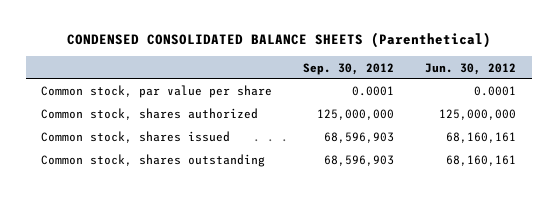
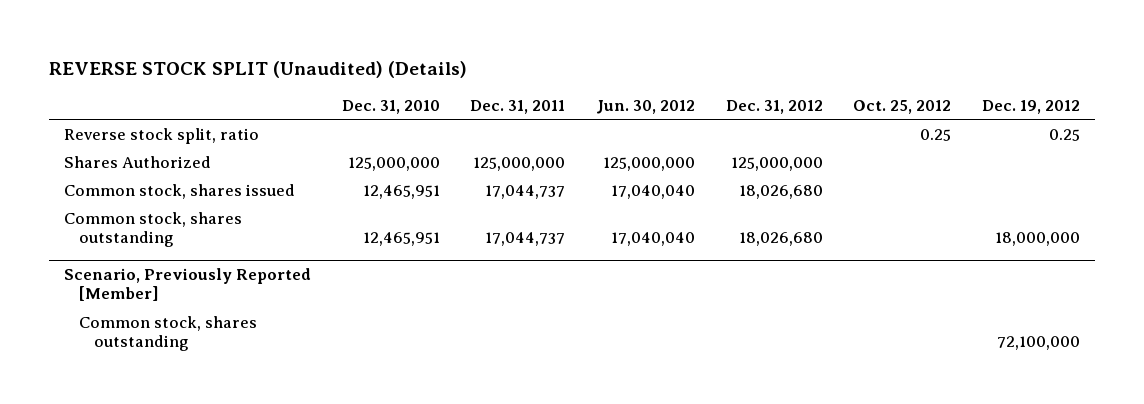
[66,32,491,49] CONDENSED CONSOLIDATED BALANCE SHEETS (Parenthetical) -> [48,60,467,78] REVERSE STOCK SPLIT (Unaudited) (Details)
[303,62,395,75] Sep. 30, 2012 -> none
none -> [341,100,440,115] Dec. 31, 2010
none -> [470,100,566,115] Dec. 31, 2011
none -> [725,100,823,115] Dec. 31, 2012
none -> [853,100,952,115] Oct. 25, 2012
none -> [981,100,1080,115] Dec. 19, 2012
[41,85,273,99] Common stock, par value per share -> none
none -> [64,127,260,144] Reverse stock split, ratio
[41,108,259,121] Common stock, shares authorized -> [64,155,212,168] Shares Authorized
[446,132,517,144] 68,160,161 -> [610,184,695,199] 17,040,040
[446,155,517,167] 68,160,161 -> [610,231,695,246] 17,040,040
none -> [64,268,312,302] Scenario, Previously Reported [Member]
none -> [79,315,258,351] Common stock, shares outstanding

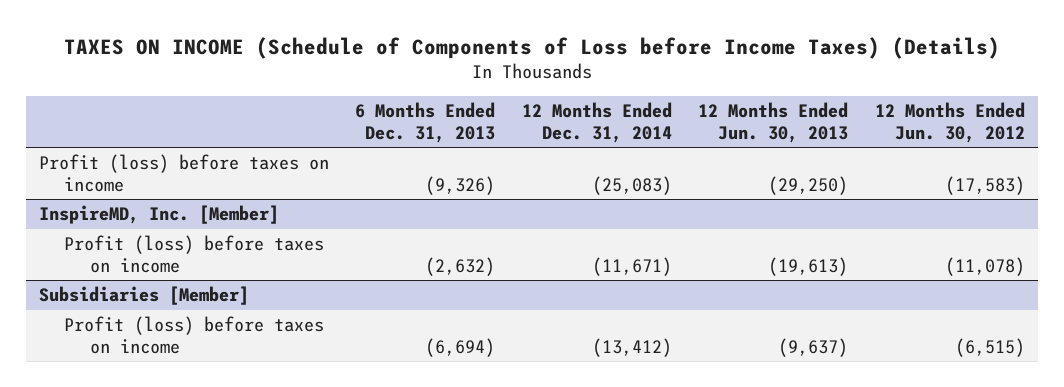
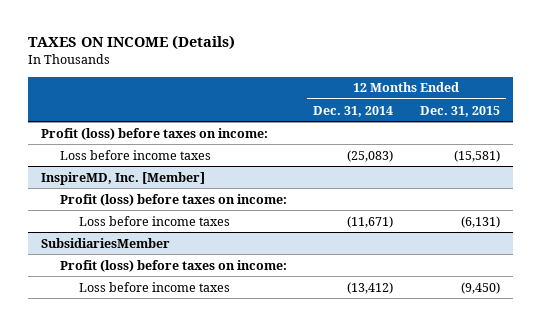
[63,36,1000,59] TAXES ON INCOME (Schedule of Components of Loss before Income Taxes) (Details) -> [27,35,235,51] TAXES ON INCOME (Details)
[355,101,496,143] 6 Months Ended Dec. 31, 2013 -> none
[698,101,849,143] 12 Months Ended Jun. 30, 2013 -> none
[874,101,1025,143] 12 Months Ended Jun. 30, 2012 -> none
none -> [419,105,500,117] Dec. 31, 2015
none -> [40,127,268,140] Profit (loss) before taxes on income:
[38,154,329,192] Profit (loss) before taxes on income -> [59,149,211,160] Loss before income taxes
none -> [59,193,287,206] Profit (loss) before taxes on income:
[64,235,325,273] Profit (loss) before taxes on income -> [78,215,230,226] Loss before income taxes
[38,286,249,306] Subsidiaries [Member] -> [40,237,170,248] SubsidiariesMember
none -> [59,259,287,272] Profit (loss) before taxes on income:
[64,316,325,354] Profit (loss) before taxes on income -> [78,281,230,292] Loss before income taxes

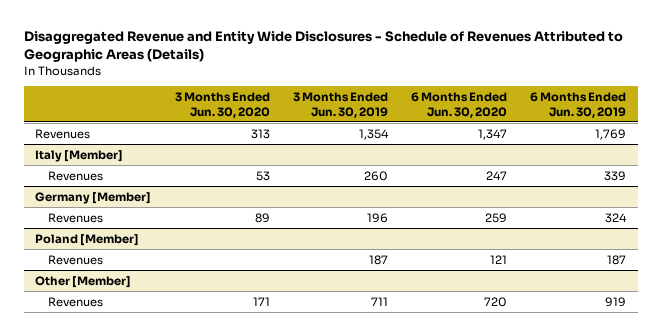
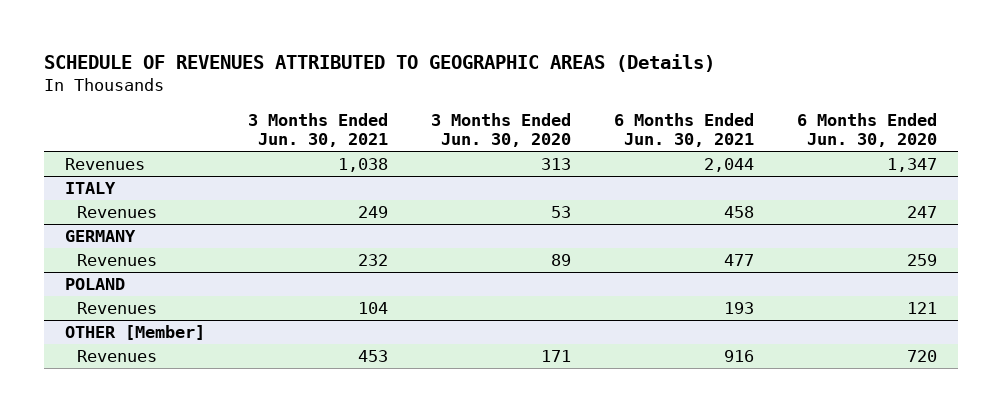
[23,31,623,63] Disaggregated Revenue and Entity Wide Disclosures - Schedule of Revenues Attributed to Geographic Areas (Details) -> [43,54,715,73] SCHEDULE OF REVENUES ATTRIBUTED TO GEOGRAPHIC AREAS (Details)
[292,91,388,118] 3 Months Ended Jun. 30, 2019 -> none
[530,91,627,118] 6 Months Ended Jun. 30, 2019 -> none
none -> [247,112,388,148] 3 Months Ended Jun. 30, 2021
none -> [613,112,754,148] 6 Months Ended Jun. 30, 2021
[35,149,124,162] Italy [Member] -> [65,182,117,195] ITALY
[35,191,152,204] Germany [Member] -> [65,230,137,243] GERMANY
[35,233,140,246] Poland [Member] -> [65,278,126,291] POLAND
[35,275,132,288] Other [Member] -> [65,325,206,341] OTHER [Member]

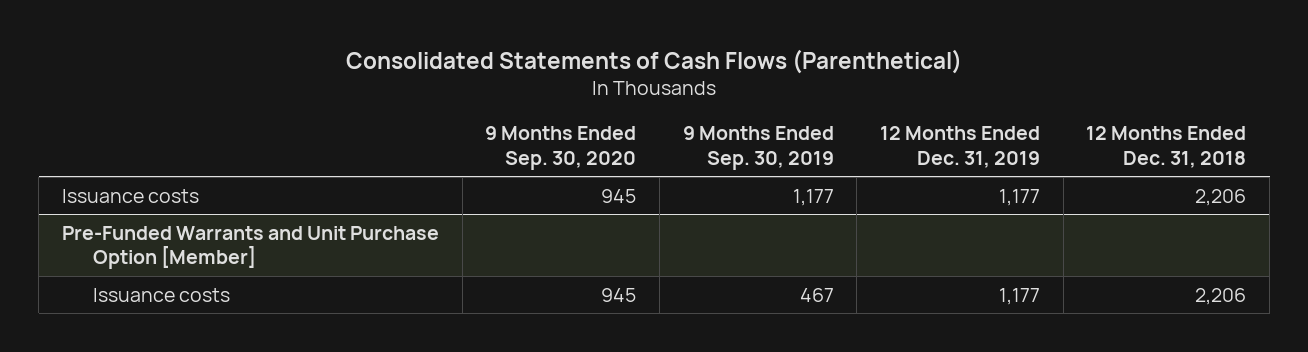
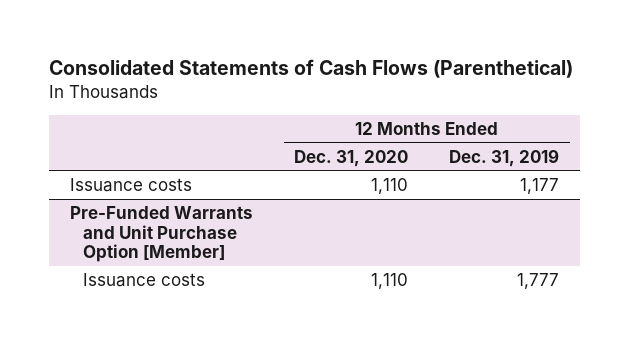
[485,126,637,170] 9 Months Ended Sep. 30, 2020 -> none
[682,126,834,170] 9 Months Ended Sep. 30, 2019 -> none
[1086,126,1247,168] 12 Months Ended Dec. 31, 2018 -> none
none -> [294,149,409,167] Dec. 31, 2020
[999,287,1041,305] 1,177 -> [517,272,560,289] 1,777

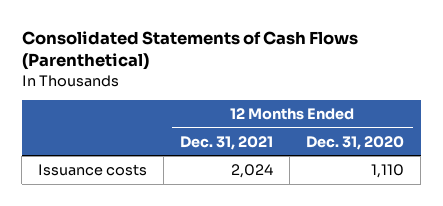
[449,148,560,167] Dec. 31, 2019 -> none
none -> [180,135,274,150] Dec. 31, 2021
[69,205,253,263] Pre-Funded Warrants and Unit Purchase Option [Member] -> none
[82,272,205,287] Issuance costs -> none

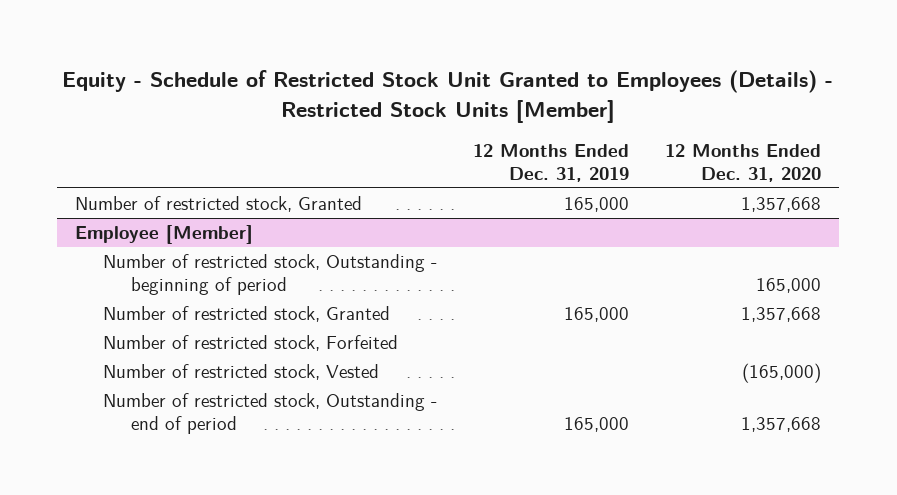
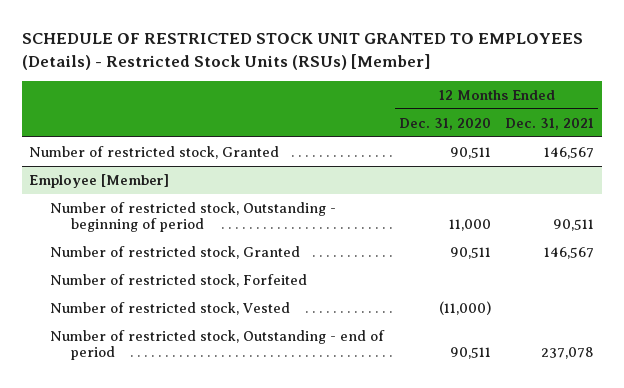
[62,70,834,123] Equity - Schedule of Restricted Stock Unit Granted to Employees (Details) - Restricted Stock Units [Member] -> [22,33,584,70] SCHEDULE OF RESTRICTED STOCK UNIT GRANTED TO EMPLOYEES (Details) - Restricted Stock Units (RSUs) [Member]
[473,143,630,183] 12 Months Ended Dec. 31, 2019 -> none
none -> [505,117,595,130] Dec. 31, 2021
[741,196,822,212] 1,357,668 -> [449,146,491,159] 90,511
[756,278,822,294] 165,000 -> [448,219,491,232] 11,000
[741,306,822,322] 1,357,668 -> [449,246,491,259] 90,511
[742,362,822,383] (165,000) -> [438,300,491,315] (11,000)
[741,417,822,433] 1,357,668 -> [449,347,491,360] 90,511

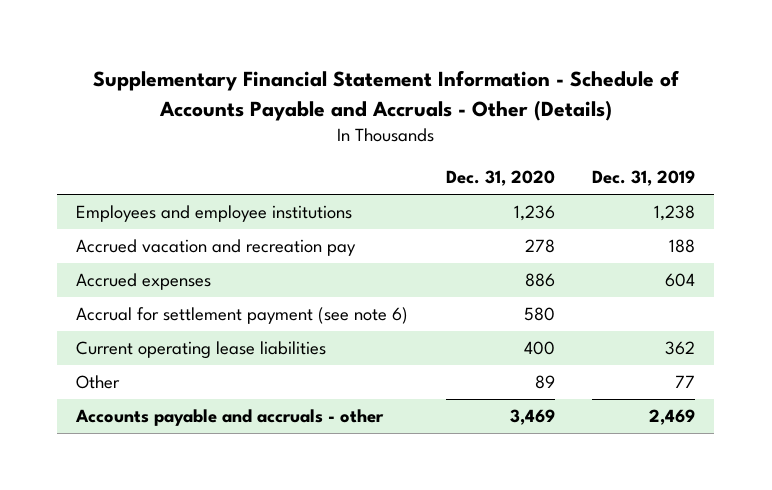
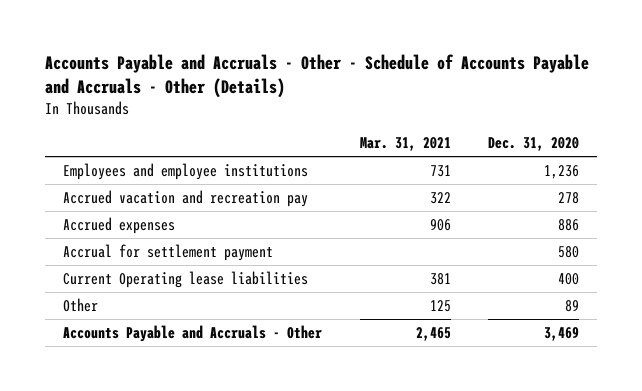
[92,70,679,121] Supplementary Financial Statement Information - Schedule of Accounts Payable and Accruals - Other (Details) -> [44,53,589,98] Accounts Payable and Accruals - Other - Schedule of Accounts Payable and Accruals - Other (Details)
[592,169,696,186] Dec. 31, 2019 -> none
none -> [359,137,451,152] Mar. 31, 2021
[76,307,409,325] Accrual for settlement payment (see note 6) -> [63,243,274,261] Accrual for settlement payment
[76,341,327,360] Current operating lease liabilities -> [63,270,309,288] Current Operating lease liabilities
[75,409,385,427] Accounts payable and accruals - other -> [63,324,323,342] Accounts Payable and Accruals - Other

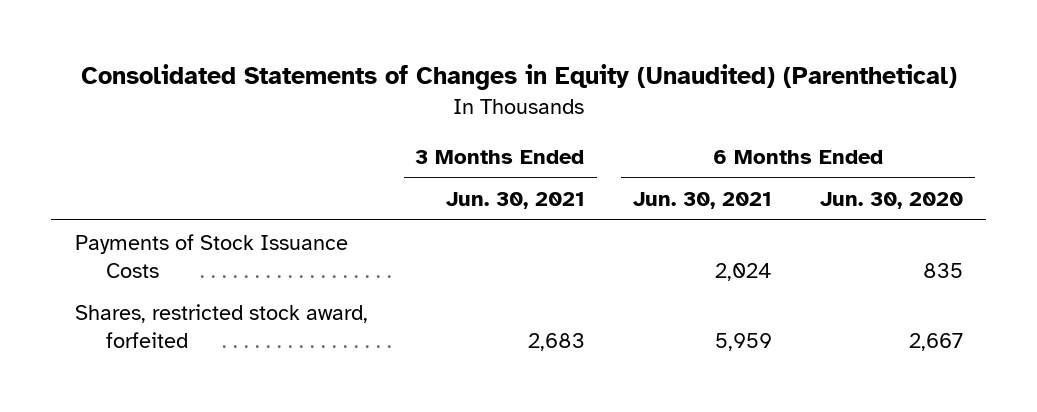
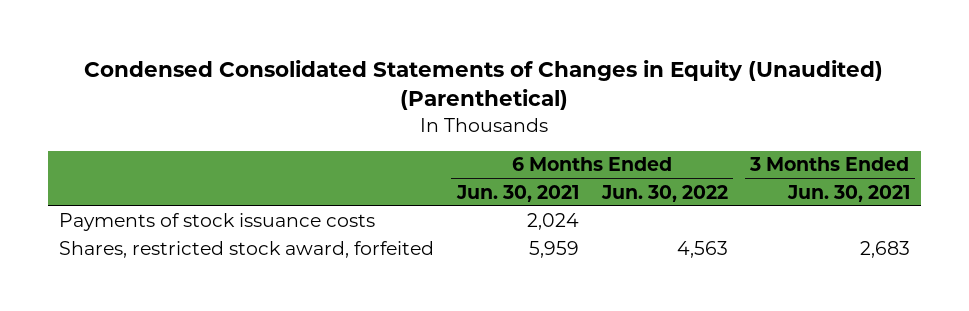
[80,64,957,91] Consolidated Statements of Changes in Equity (Unaudited) (Parenthetical) -> [84,60,884,111] Condensed Consolidated Statements of Changes in Equity (Unaudited) (Parenthetical)
[819,192,963,210] Jun. 30, 2020 -> none
none -> [600,184,728,202] Jun. 30, 2022
[74,233,348,278] Payments of Stock Issuance Costs -> [59,213,376,232] Payments of stock issuance costs

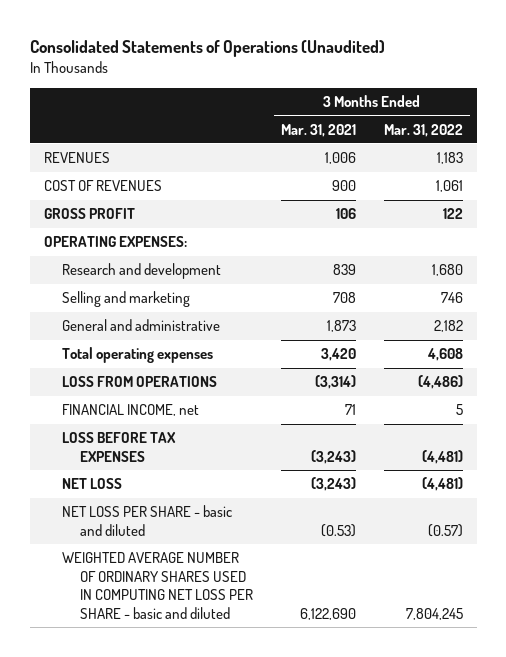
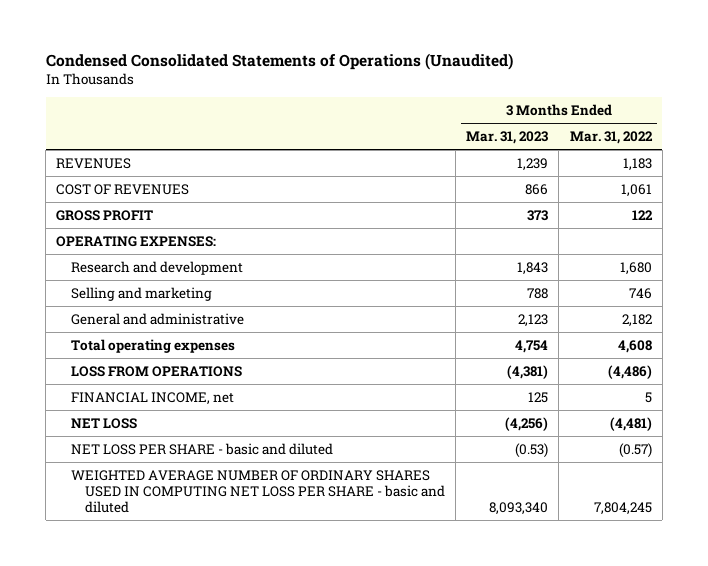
[29,39,385,57] Consolidated Statements of Operations (Unaudited) -> [45,53,513,71] Condensed Consolidated Statements of Operations (Unaudited)
[280,123,356,137] Mar. 31, 2021 -> none
none -> [466,131,549,145] Mar. 31, 2023
[61,432,176,462] LOSS BEFORE TAX EXPENSES -> none

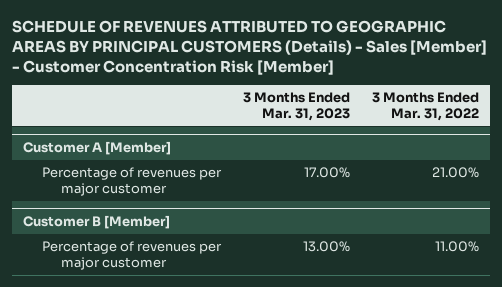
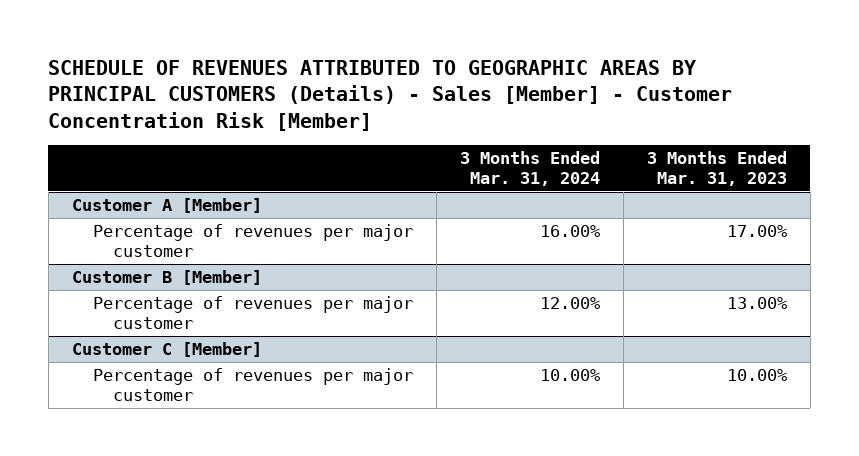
[371,91,479,121] 3 Months Ended Mar. 31, 2022 -> none
none -> [459,151,600,187] 3 Months Ended Mar. 31, 2024
none -> [72,342,263,358] Customer C [Member]
none -> [92,368,413,402] Percentage of revenues per major customer

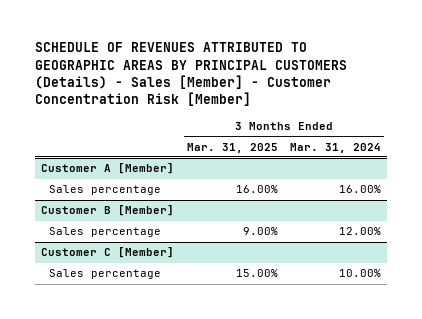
[646,151,787,187] 3 Months Ended Mar. 31, 2023 -> none
none -> [186,142,278,153] Mar. 31, 2025
[92,224,413,258] Percentage of revenues per major customer -> [49,185,162,196] Sales percentage
[92,296,413,330] Percentage of revenues per major customer -> [49,227,162,238] Sales percentage
[92,368,413,402] Percentage of revenues per major customer -> [49,269,162,280] Sales percentage

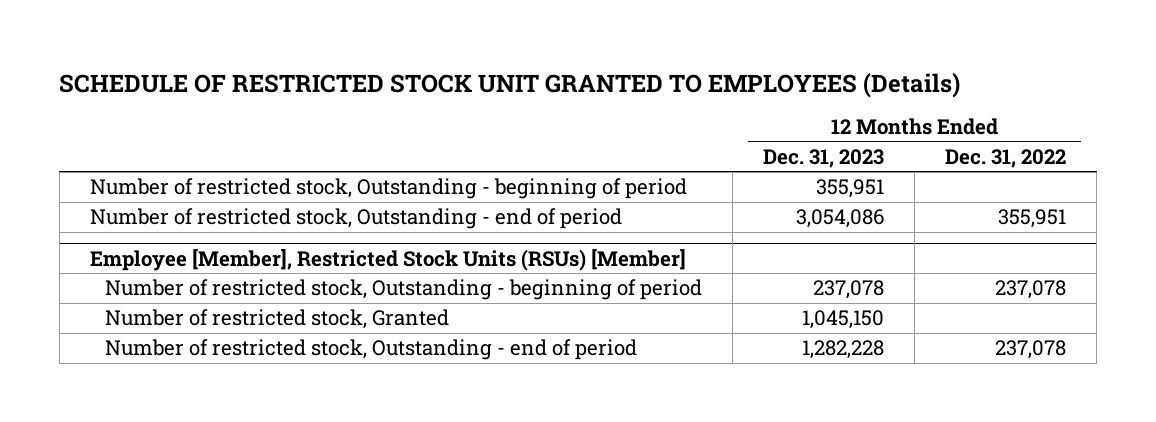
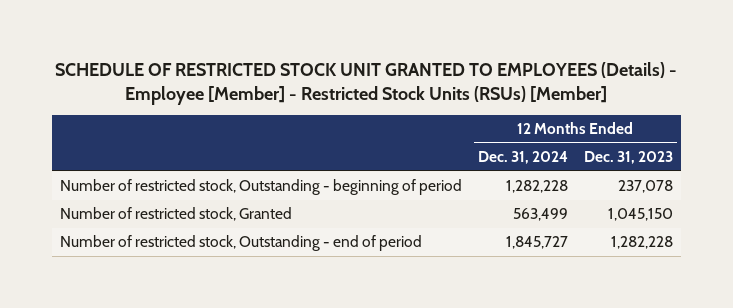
[59,72,961,98] SCHEDULE OF RESTRICTED STOCK UNIT GRANTED TO EMPLOYEES (Details) -> [55,61,678,105] SCHEDULE OF RESTRICTED STOCK UNIT GRANTED TO EMPLOYEES (Details) - Employee [Member] - Restricted Stock Units (RSUs) [Member]
[945,149,1067,169] Dec. 31, 2022 -> none
none -> [477,151,568,165] Dec. 31, 2024
[89,178,687,200] Number of restricted stock, Outstanding - beginning of period -> none
[89,208,622,230] Number of restricted stock, Outstanding - end of period -> none
[89,249,686,272] Employee [Member], Restricted Stock Units (RSUs) [Member] -> none

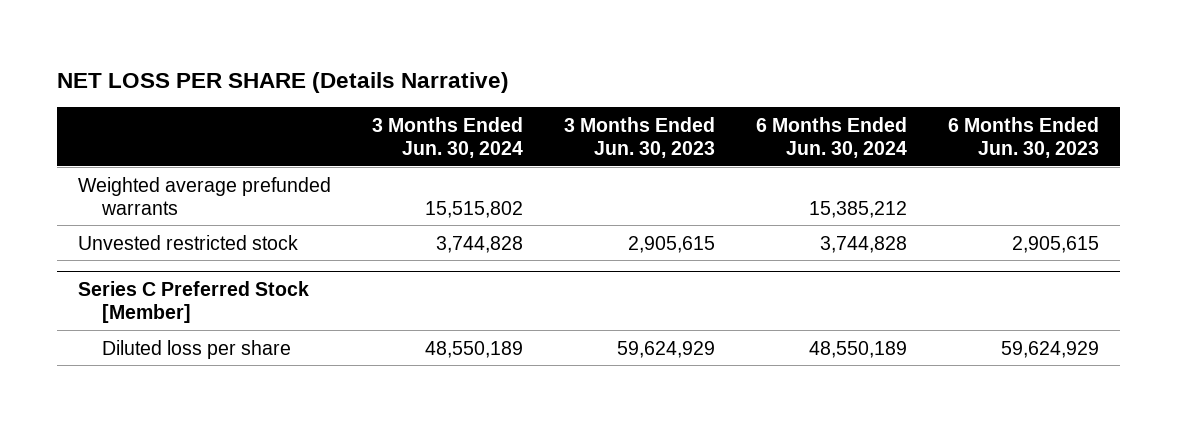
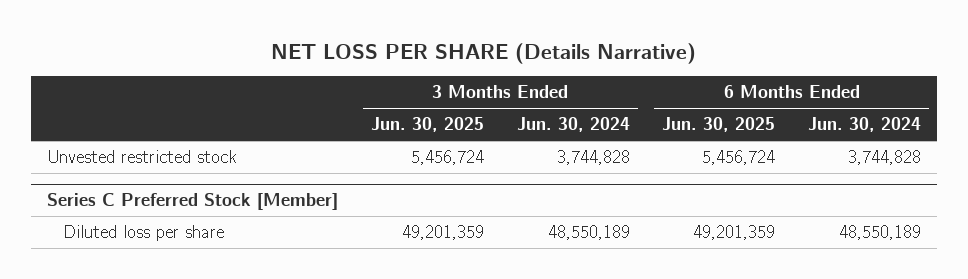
[563,116,715,158] 3 Months Ended Jun. 30, 2023 -> none
[948,116,1100,158] 6 Months Ended Jun. 30, 2023 -> none
none -> [370,117,484,133] Jun. 30, 2025
none -> [662,117,776,133] Jun. 30, 2025
[77,176,331,215] Weighted average prefunded warrants -> none

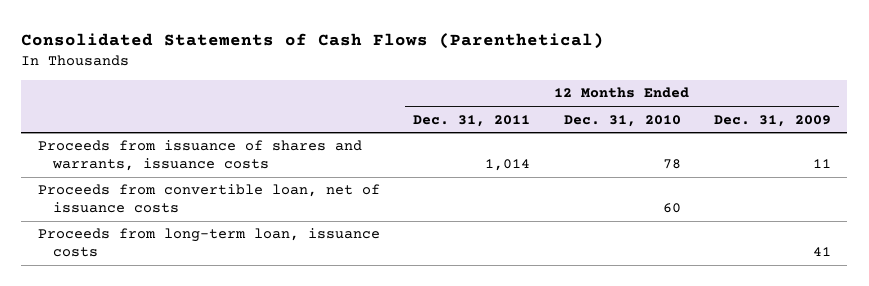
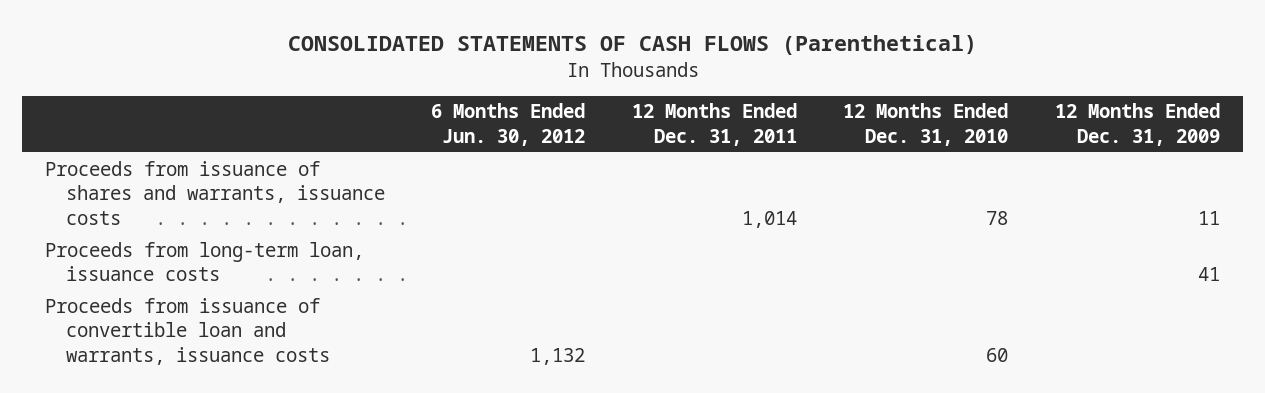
[21,32,605,49] Consolidated Statements of Cash Flows (Parenthetical) -> [287,35,977,56] CONSOLIDATED STATEMENTS OF CASH FLOWS (Parenthetical)
none -> [431,103,586,146] 6 Months Ended Jun. 30, 2012
[37,184,380,214] Proceeds from convertible loan, net of issuance costs -> none
none -> [45,297,330,365] Proceeds from issuance of convertible loan and warrants, issuance costs

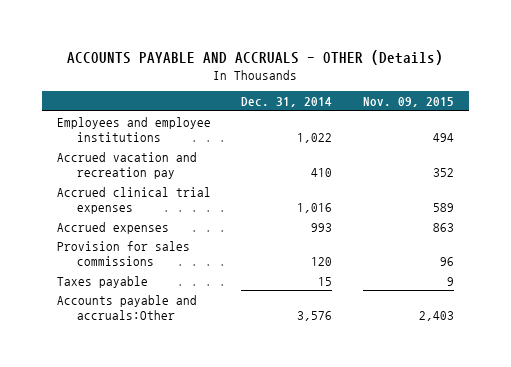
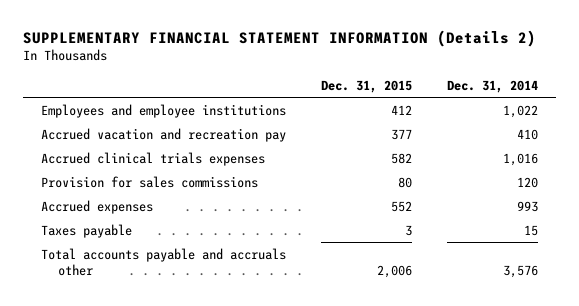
[67,49,444,65] ACCOUNTS PAYABLE AND ACCRUALS - OTHER (Details) -> [22,29,536,47] SUPPLEMENTARY FINANCIAL STATEMENT INFORMATION (Details 2)
[362,97,454,108] Nov. 09, 2015 -> none
none -> [320,79,412,93] Dec. 31, 2015
[57,186,212,215] Accrued clinical trial expenses -> [40,151,265,166] Accrued clinical trials expenses
[57,221,170,234] Accrued expenses -> [40,199,153,214] Accrued expenses
[57,294,198,321] Accounts payable and accruals:Other -> [40,247,286,277] Total accounts payable and accruals other

